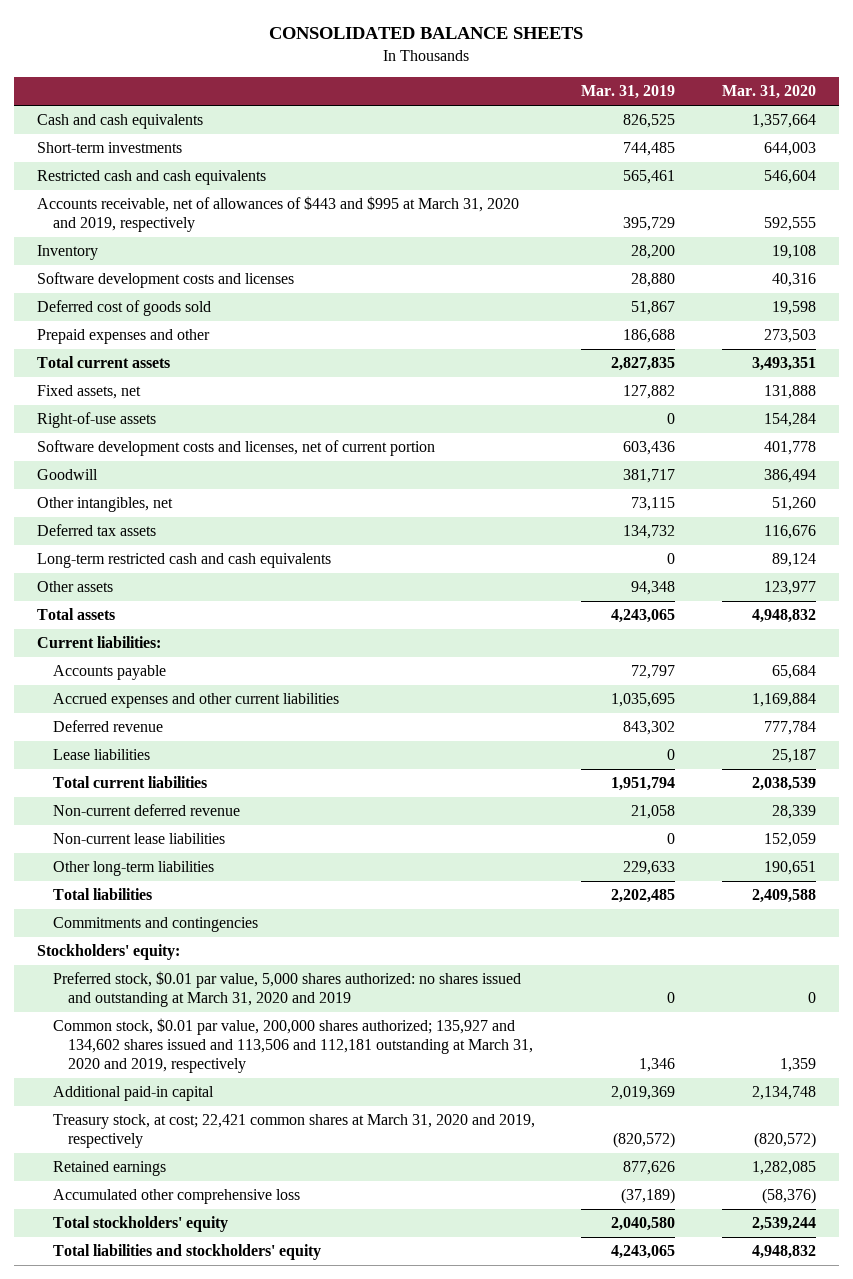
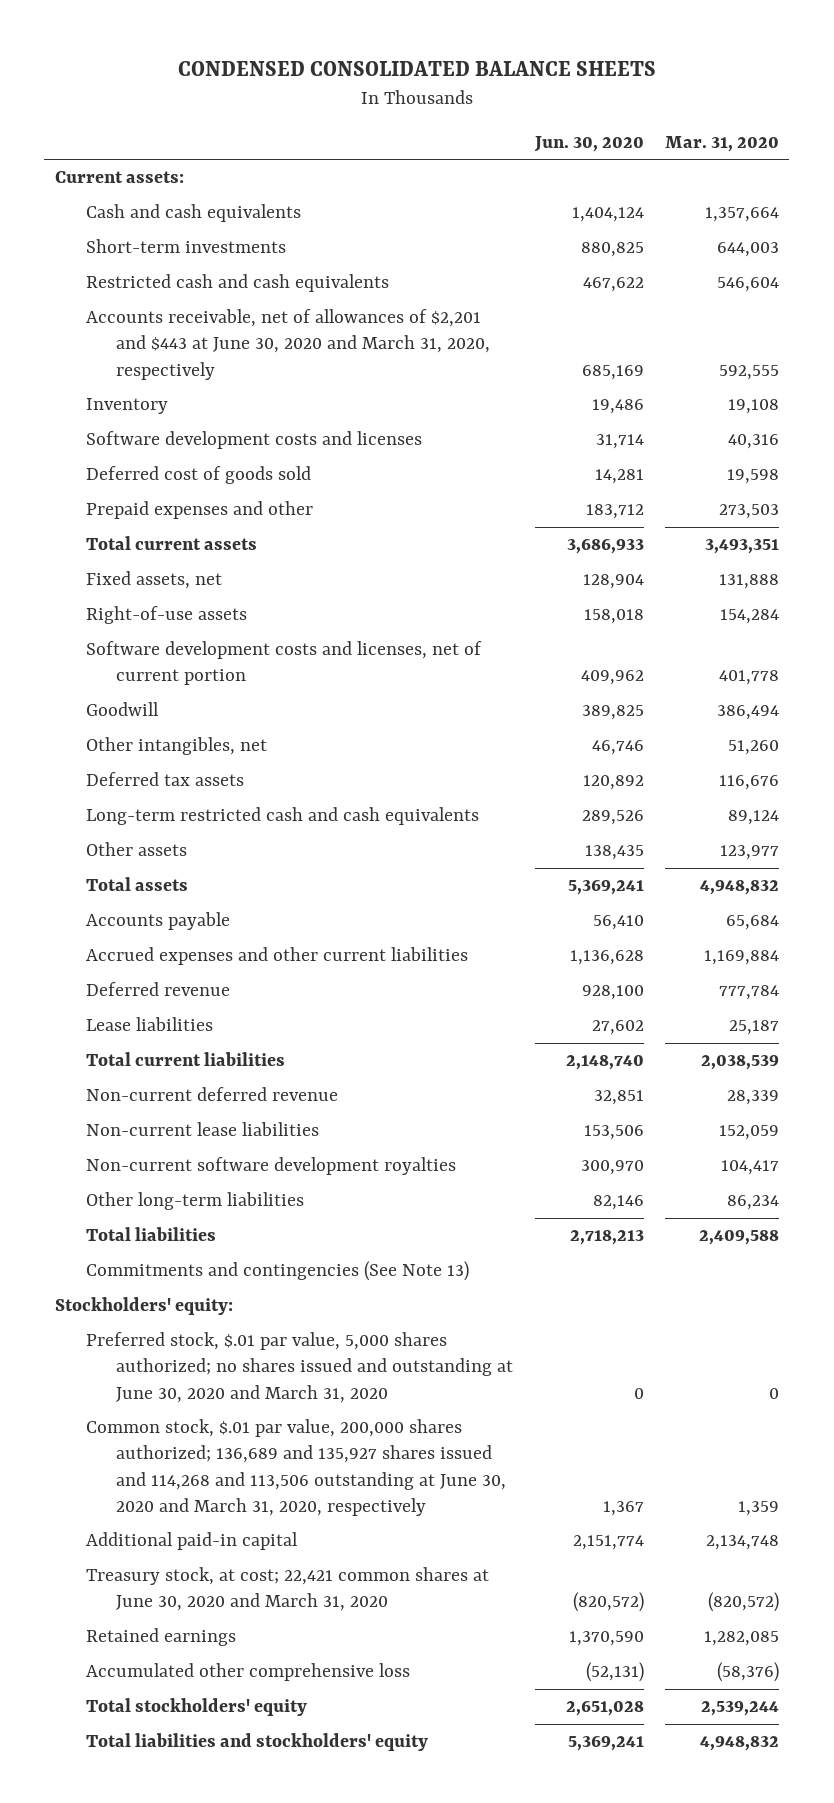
[269,27,584,40] CONSOLIDATED BALANCE SHEETS -> [177,61,656,77] CONDENSED CONSOLIDATED BALANCE SHEETS
[581,85,676,100] Mar. 31, 2019 -> none
none -> [533,136,644,153] Jun. 30, 2020
none -> [54,171,184,184] Current assets:
[37,196,520,233] Accounts receivable, net of allowances of $443 and $995 at March 31, 2020 and 2019, respectively -> [85,309,491,380] Accounts receivable, net of allowances of $2,201 and $443 at June 30, 2020 and March 31, 2020, respectively
[37,636,162,649] Current liabilities: -> none
none -> [85,1157,456,1176] Non-current software development royalties
[763,861,816,876] 190,651 -> [726,1195,779,1211] 86,234
[52,917,258,933] Commitments and contingencies -> [85,1261,469,1282] Commitments and contingencies (See Note 13)
[52,971,521,1008] Preferred stock, $0.01 par value, 5,000 shares authorized: no shares issued and outstanding at March 31, 2020 and 2019 -> [85,1332,514,1403] Preferred stock, $.01 par value, 5,000 shares authorized; no shares issued and outstanding at June 30, 2020 and March 31, 2020
[52,1018,534,1074] Common stock, $0.01 par value, 200,000 shares authorized; 135,927 and 134,602 shares issued and 113,506 and 112,181 outstanding at March 31, 2020 and 2019, respectively -> [85,1419,507,1516] Common stock, $.01 par value, 200,000 shares authorized; 136,689 and 135,927 shares issued and 114,268 and 113,506 outstanding at June 30, 2020 and March 31, 2020, respectively
[52,1114,535,1149] Treasury stock, at cost; 22,421 common shares at March 31, 2020 and 2019, respectively -> [85,1567,489,1612] Treasury stock, at cost; 22,421 common shares at June 30, 2020 and March 31, 2020

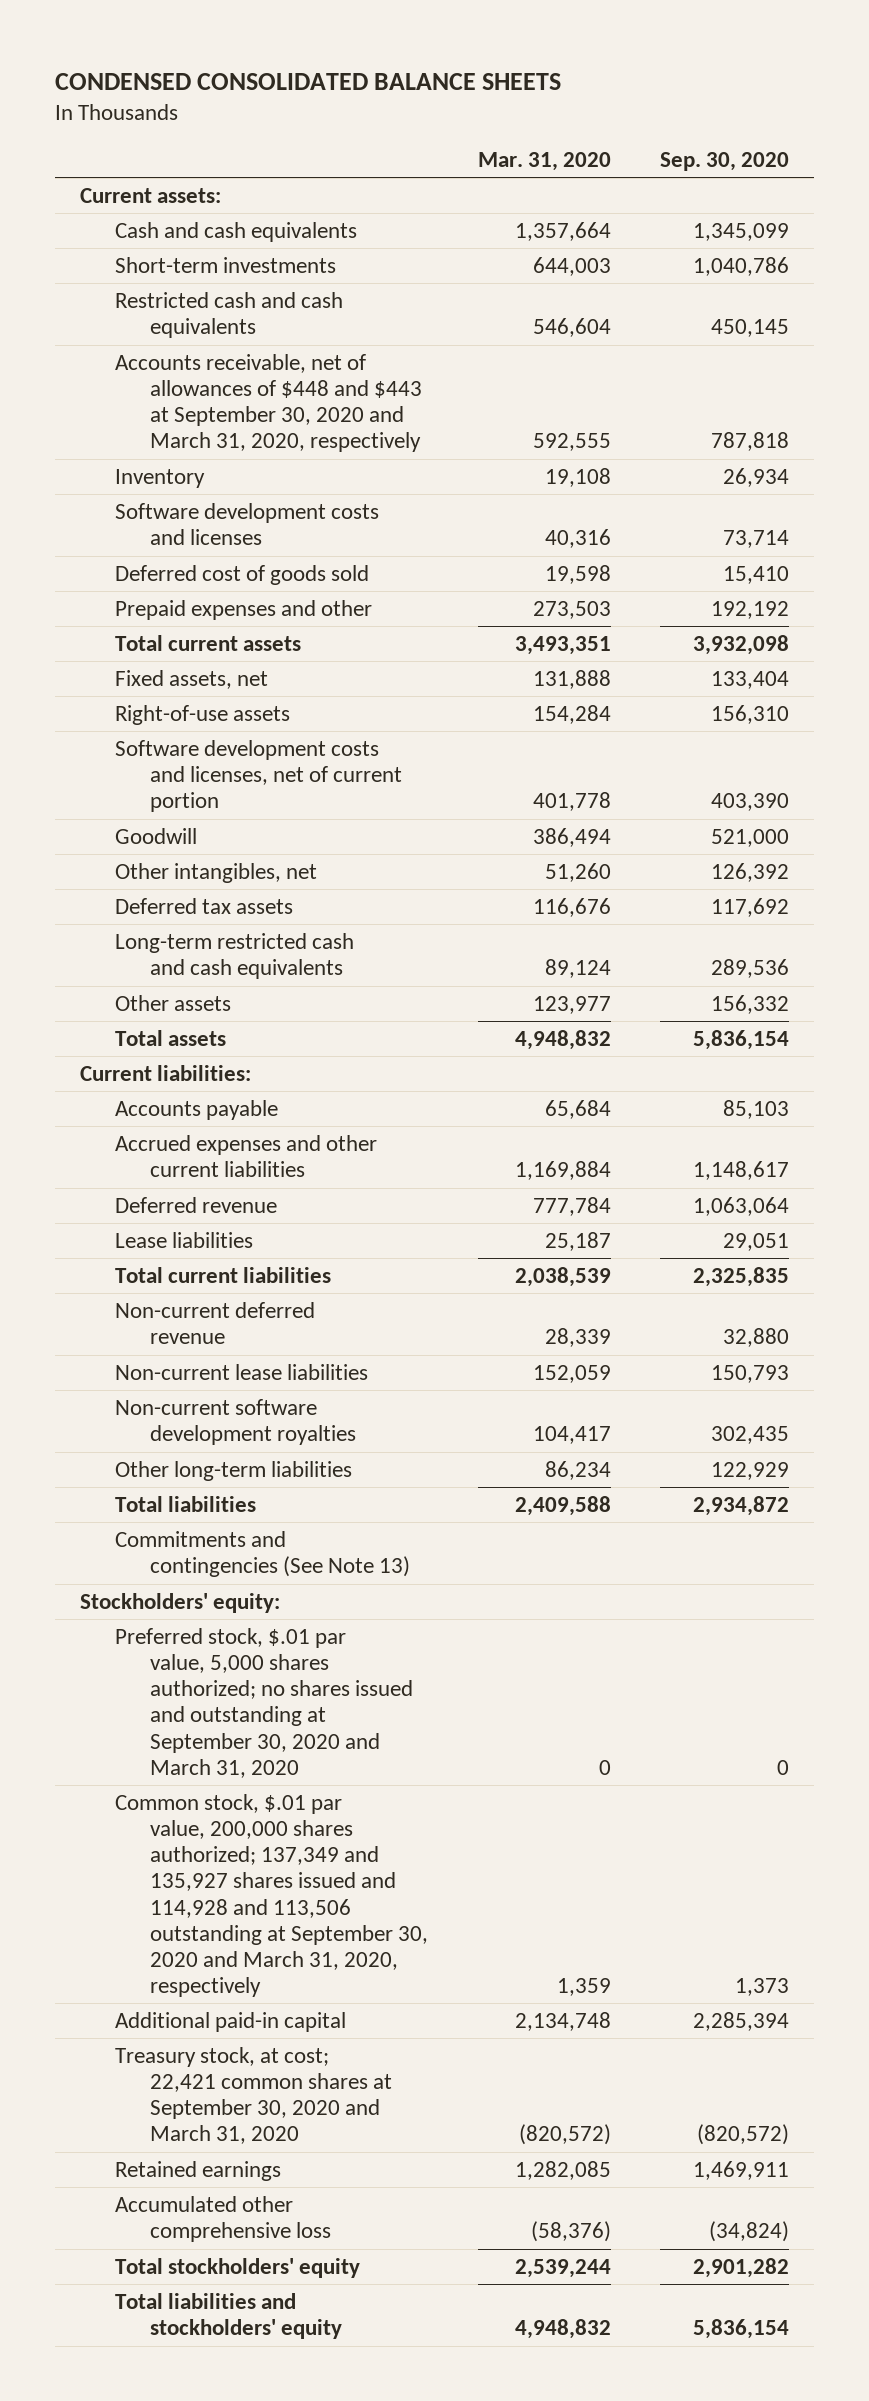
[533,136,644,153] Jun. 30, 2020 -> none
none -> [660,151,790,171] Sep. 30, 2020
[85,309,491,380] Accounts receivable, net of allowances of $2,201 and $443 at June 30, 2020 and March 31, 2020, respectively -> [114,353,423,453] Accounts receivable, net of allowances of $448 and $443 at September 30, 2020 and March 31, 2020, respectively
none -> [79,1064,251,1081] Current liabilities:
[85,1332,514,1403] Preferred stock, $.01 par value, 5,000 shares authorized; no shares issued and outstanding at June 30, 2020 and March 31, 2020 -> [114,1627,414,1778] Preferred stock, $.01 par value, 5,000 shares authorized; no shares issued and outstanding at September 30, 2020 and March 31, 2020
[85,1419,507,1516] Common stock, $.01 par value, 200,000 shares authorized; 136,689 and 135,927 shares issued and 114,268 and 113,506 outstanding at June 30, 2020 and March 31, 2020, respectively -> [114,1793,429,1998] Common stock, $.01 par value, 200,000 shares authorized; 137,349 and 135,927 shares issued and 114,928 and 113,506 outstanding at September 30, 2020 and March 31, 2020, respectively
[85,1567,489,1612] Treasury stock, at cost; 22,421 common shares at June 30, 2020 and March 31, 2020 -> [114,2046,393,2145] Treasury stock, at cost; 22,421 common shares at September 30, 2020 and March 31, 2020

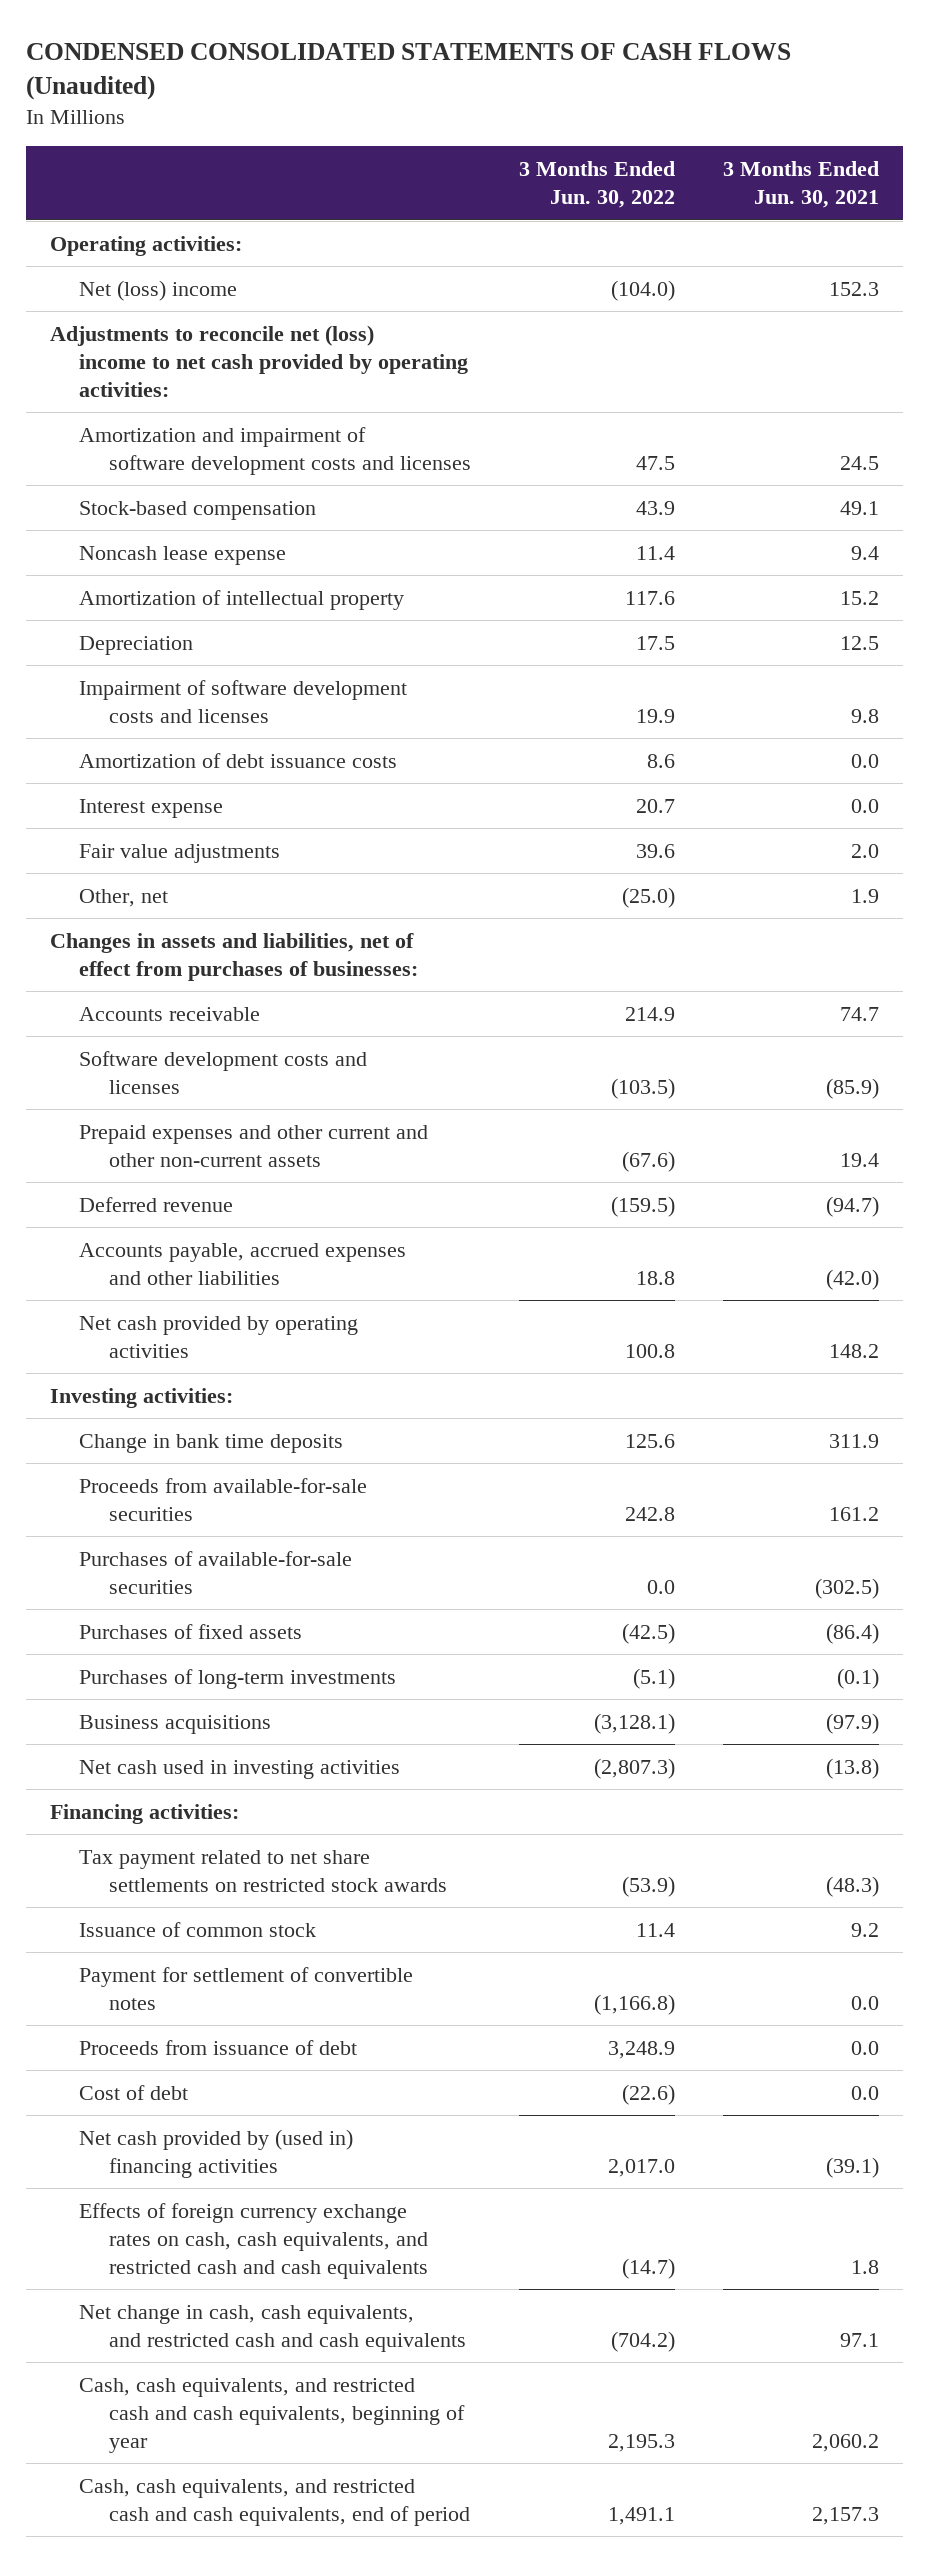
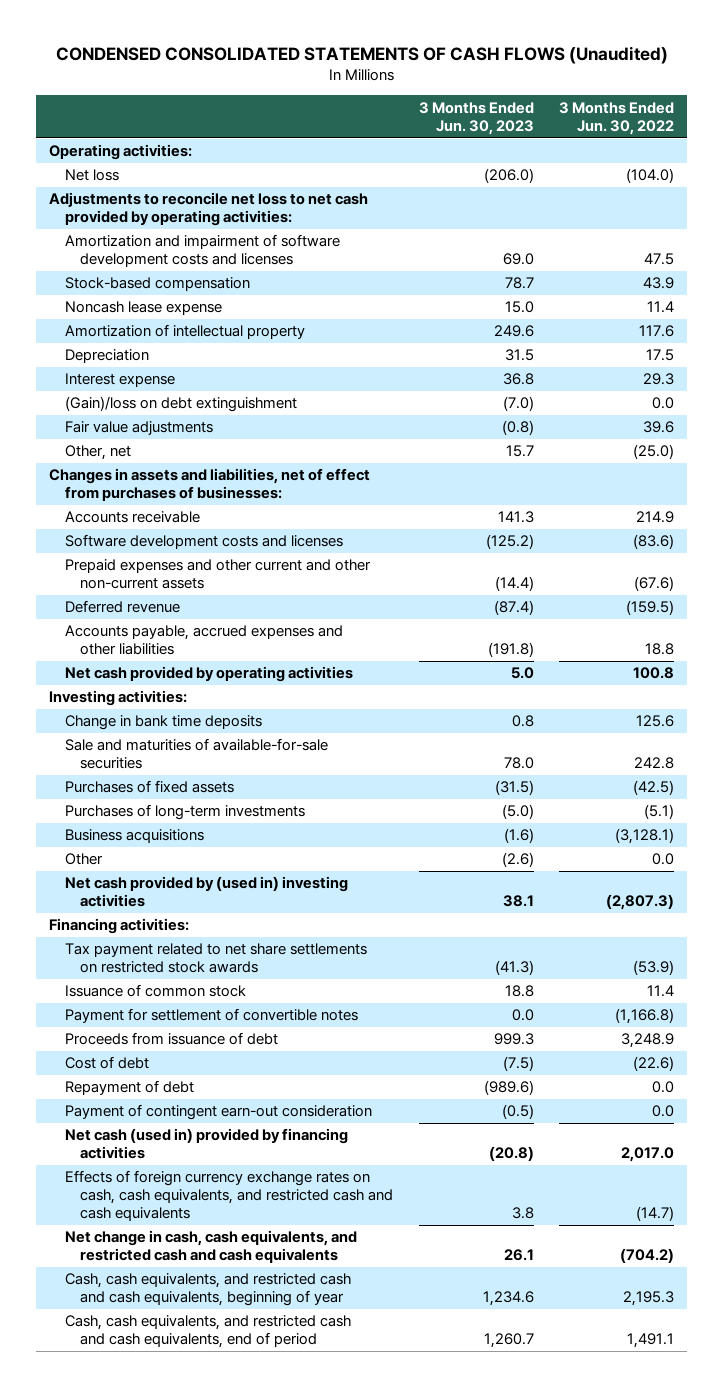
[722,161,879,209] 3 Months Ended Jun. 30, 2021 -> none
none -> [418,101,534,135] 3 Months Ended Jun. 30, 2023
[79,279,238,301] Net (loss) income -> [64,169,119,182] Net loss
[50,324,469,397] Adjustments to reconcile net (loss) income to net cash provided by operating activities: -> [48,192,368,227] Adjustments to reconcile net loss to net cash provided by operating activities:
[79,679,408,723] Impairment of software development costs and licenses -> none
[79,752,398,768] Amortization of debt issuance costs -> none
[635,798,675,813] 20.7 -> [643,373,675,386] 29.3
none -> [64,396,297,413] (Gain)/loss on debt extinguishment
[610,1077,675,1099] (103.5) -> [633,534,675,550] (83.6)
[79,1550,353,1594] Purchases of available-for-sale securities -> none
[79,1477,368,1521] Proceeds from available-for-sale securities -> [64,738,328,770] Sale and maturities of available-for-sale securities
none -> [64,853,103,866] Other
[79,1759,401,1779] Net cash used in investing activities -> [64,876,348,908] Net cash provided by (used in) investing activities
none -> [64,1080,194,1096] Repayment of debt
none -> [64,1104,372,1121] Payment of contingent earn-out consideration
[79,2128,354,2178] Net cash provided by (used in) financing activities -> [64,1128,348,1160] Net cash (used in) provided by financing activities

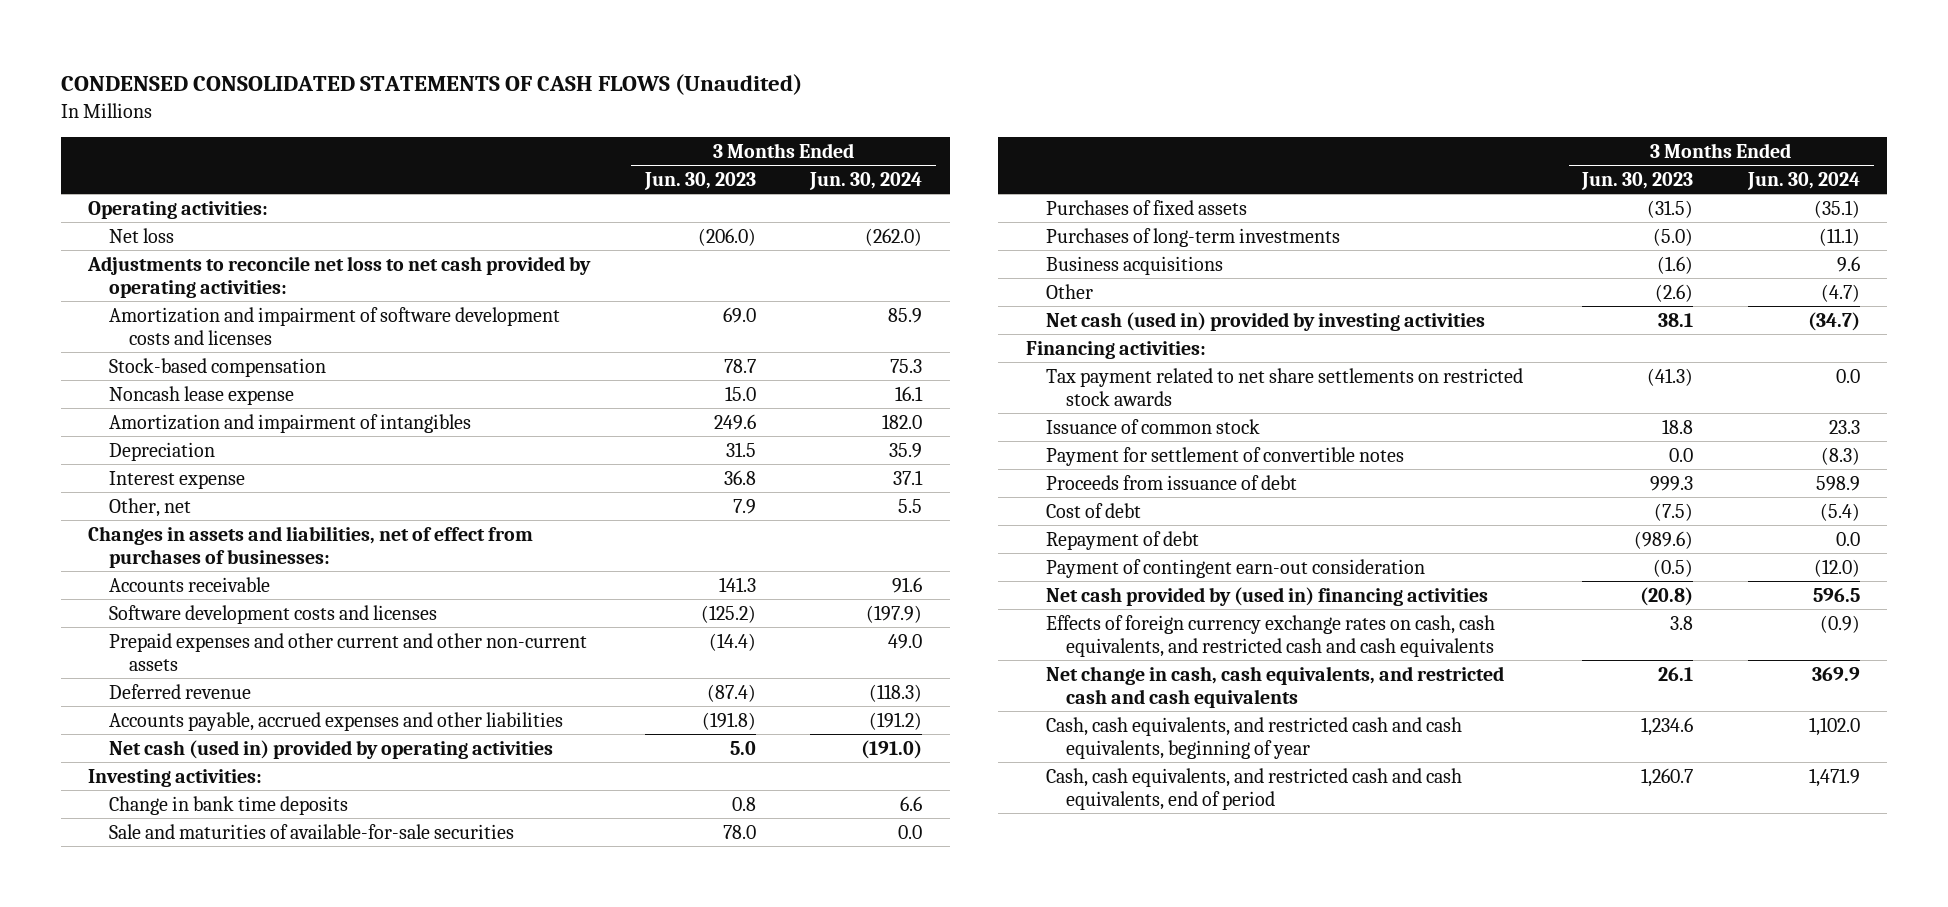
[559,101,675,135] 3 Months Ended Jun. 30, 2022 -> none
none -> [809,171,923,190] Jun. 30, 2024
[64,324,305,340] Amortization of intellectual property -> [108,413,471,433] Amortization and impairment of intangibles
[64,396,297,413] (Gain)/loss on debt extinguishment -> none
[64,421,213,436] Fair value adjustments -> none
[505,445,534,458] 15.7 -> [732,498,756,514] 7.9
[64,666,353,683] Net cash provided by operating activities -> [108,739,553,759] Net cash (used in) provided by operating activities
[64,876,348,908] Net cash provided by (used in) investing activities -> [1046,311,1486,331] Net cash (used in) provided by investing activities
[64,1128,348,1160] Net cash (used in) provided by financing activities -> [1046,586,1489,606] Net cash provided by (used in) financing activities

